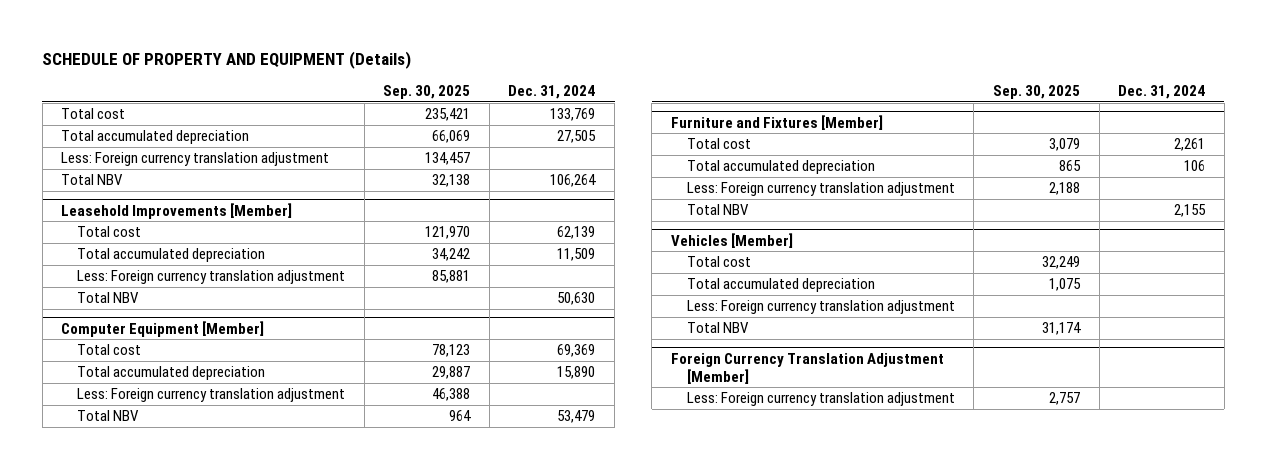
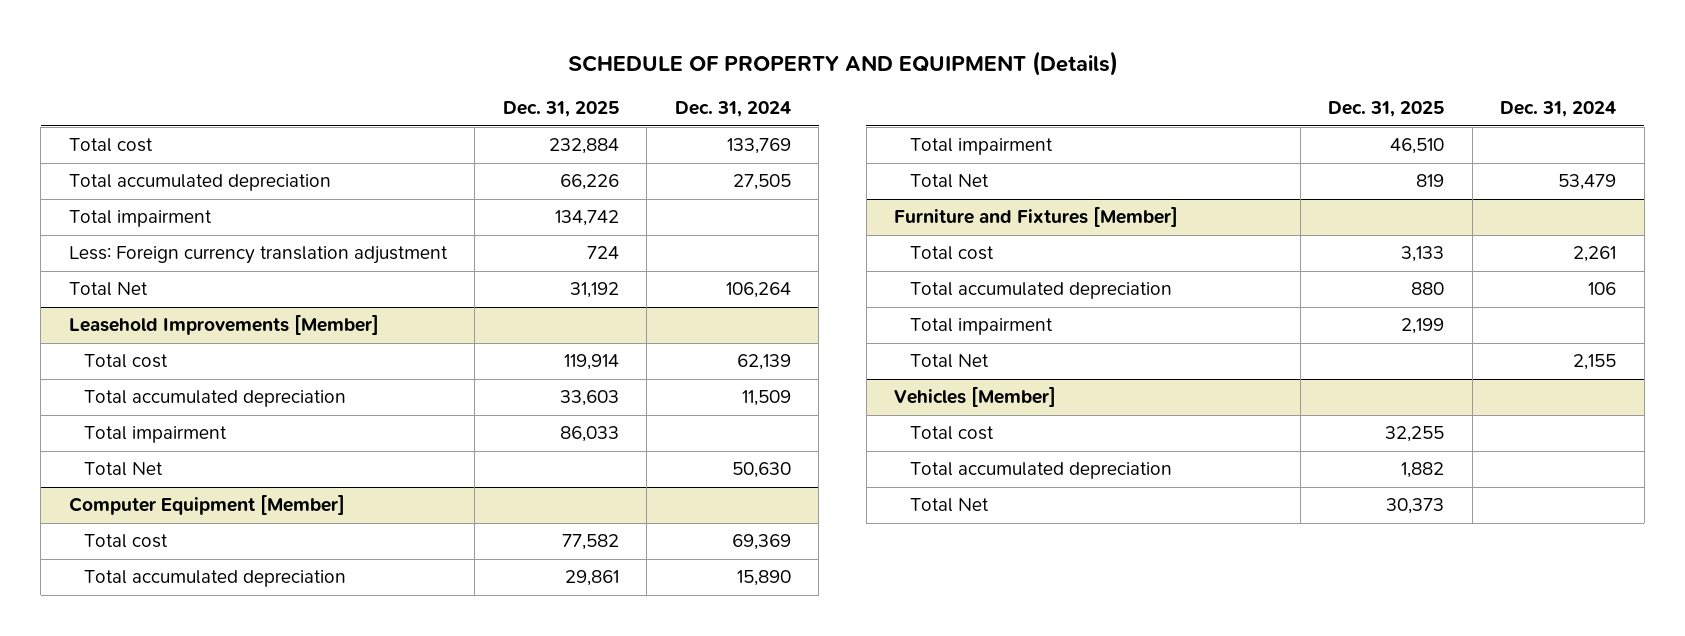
[383,85,471,100] Sep. 30, 2025 -> none
none -> [502,101,619,118] Dec. 31, 2025
none -> [68,210,212,228] Total impairment
[61,174,124,186] Total NBV -> [68,282,148,297] Total Net
[77,270,346,285] Less: Foreign currency translation adjustment -> [84,426,228,444] Total impairment
[77,292,140,304] Total NBV -> [84,462,164,477] Total Net
[77,388,346,403] Less: Foreign currency translation adjustment -> [909,138,1053,156] Total impairment
[77,410,140,422] Total NBV -> [909,174,989,189] Total Net
[686,182,955,197] Less: Foreign currency translation adjustment -> [909,318,1053,336] Total impairment
[686,204,749,216] Total NBV -> [909,354,989,369] Total Net
[686,300,955,315] Less: Foreign currency translation adjustment -> none
[670,352,944,384] Foreign Currency Translation Adjustment [Member] -> none
[686,392,955,407] Less: Foreign currency translation adjustment -> none
[686,322,749,334] Total NBV -> [909,498,989,513] Total Net

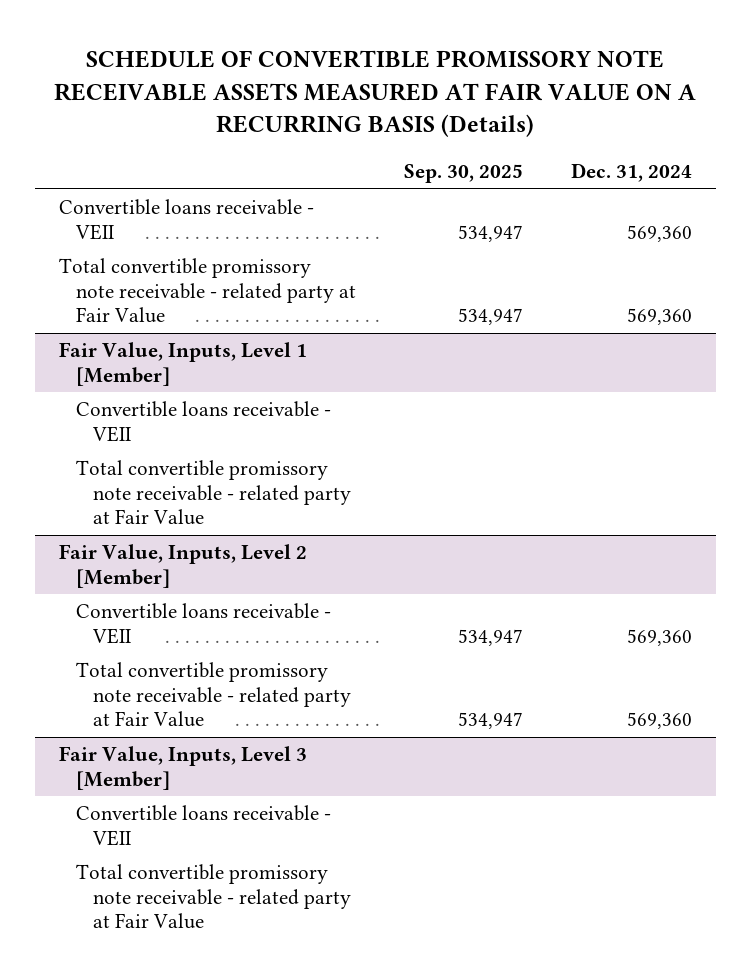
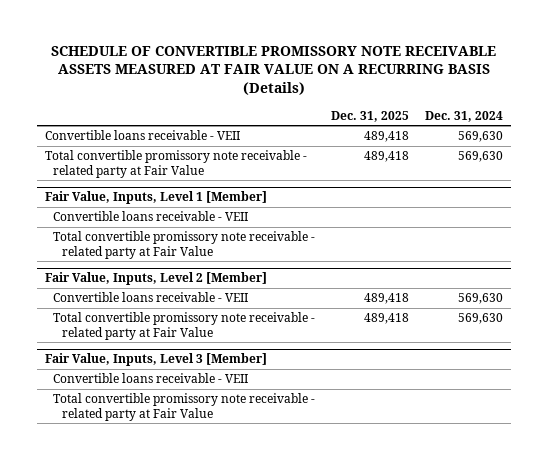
[403,163,523,183] Sep. 30, 2025 -> none
none -> [331,110,410,122] Dec. 31, 2025
[626,224,692,242] 569,360 -> [458,131,504,143] 569,630
[626,307,692,325] 569,360 -> [458,151,504,163] 569,630
[626,628,692,646] 569,360 -> [458,293,504,305] 569,630
[626,711,692,729] 569,360 -> [458,313,504,325] 569,630

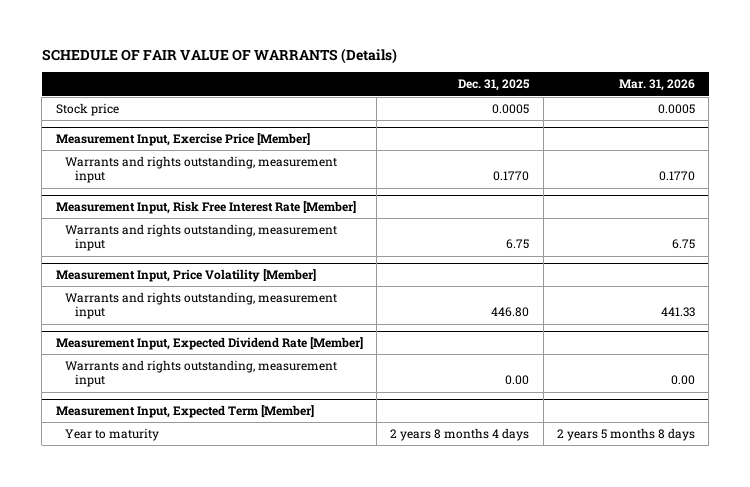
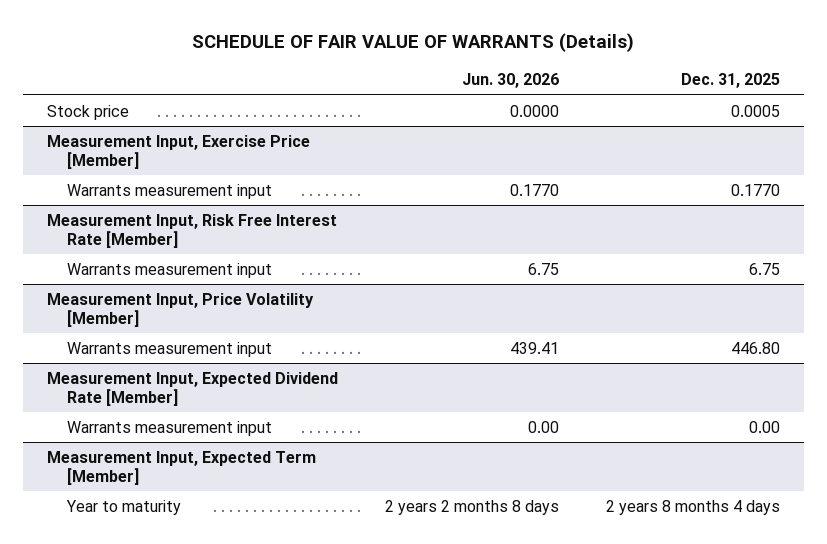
[618,79,695,92] Mar. 31, 2026 -> none
none -> [461,73,559,89] Jun. 30, 2026
[65,156,338,184] Warrants and rights outstanding, measurement input -> [66,183,272,199] Warrants measurement input
[65,224,338,252] Warrants and rights outstanding, measurement input -> [66,262,272,278] Warrants measurement input
[65,292,338,320] Warrants and rights outstanding, measurement input -> [66,341,272,357] Warrants measurement input
[65,360,338,388] Warrants and rights outstanding, measurement input -> [66,420,272,436] Warrants measurement input

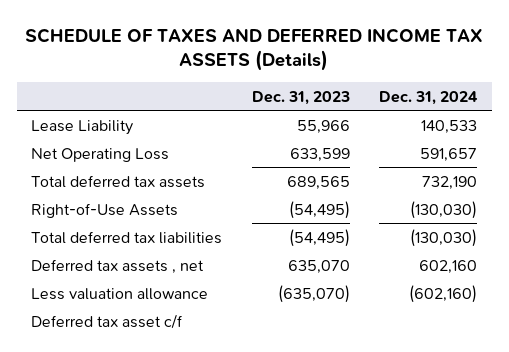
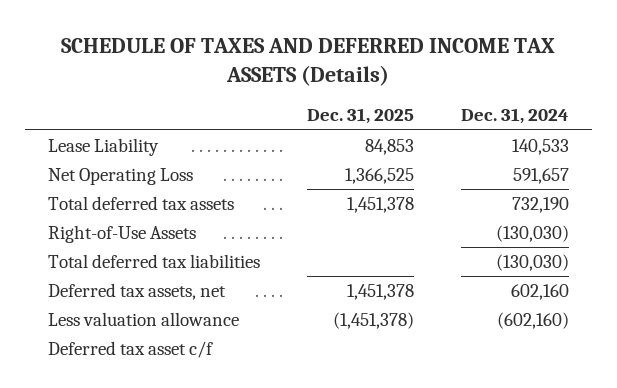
[251,90,350,105] Dec. 31, 2023 -> none
none -> [306,108,414,125] Dec. 31, 2025
[31,258,205,274] Deferred tax assets , net -> [48,282,227,300] Deferred tax assets, net

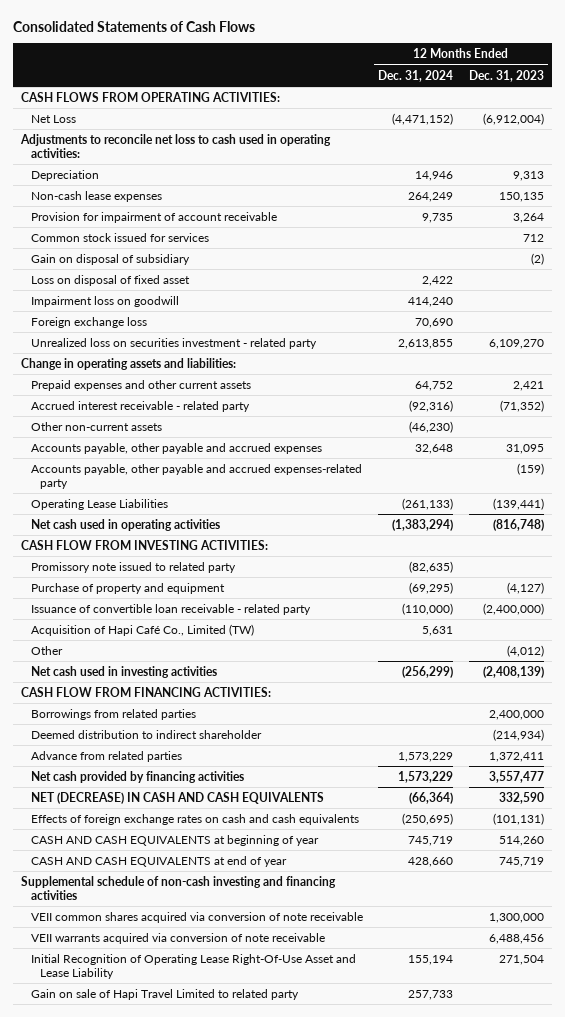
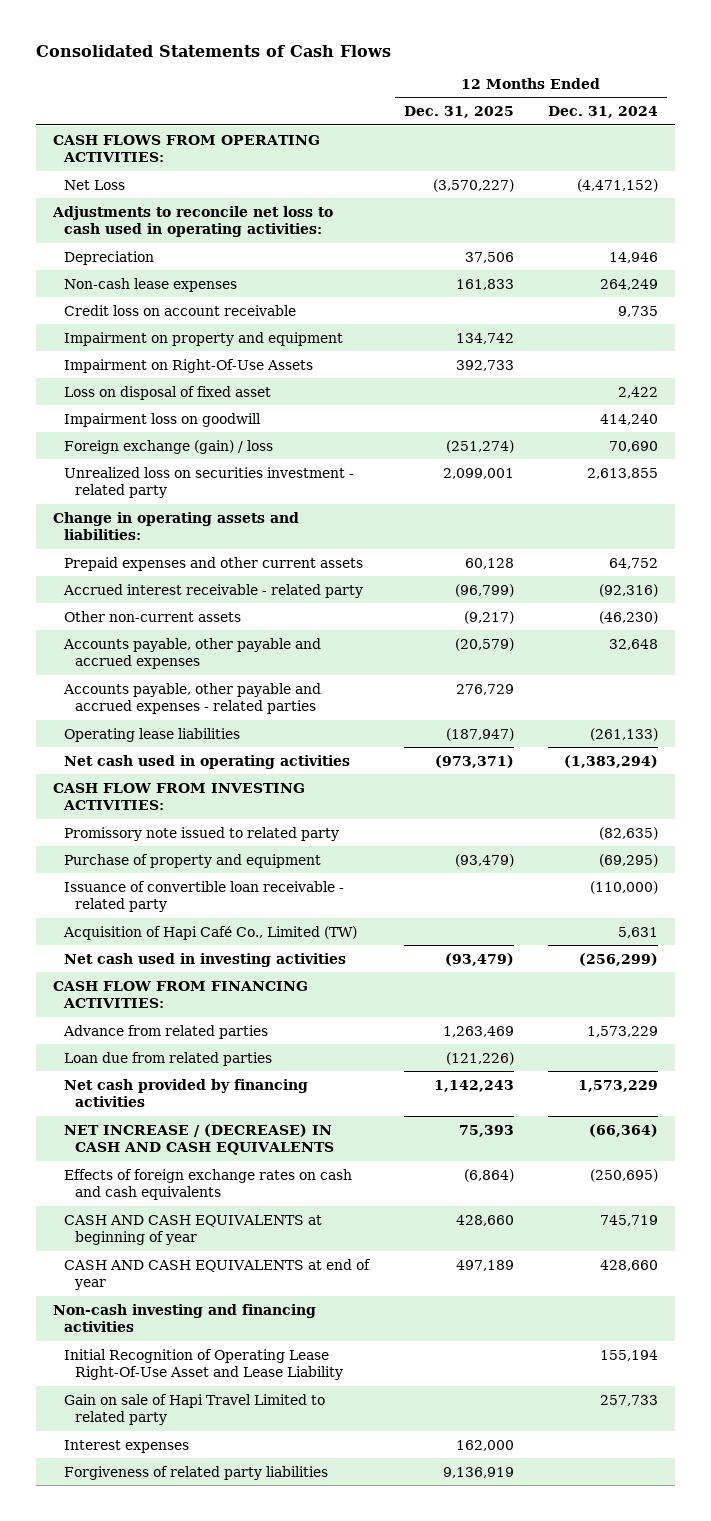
[468,69,544,82] Dec. 31, 2023 -> none
none -> [403,106,514,119] Dec. 31, 2025
[30,232,209,242] Common stock issued for services -> none
[30,253,190,265] Gain on disposal of subsidiary -> none
[30,211,277,223] Provision for impairment of account receivable -> [64,304,297,316] Credit loss on account receivable
none -> [64,331,344,346] Impairment on property and equipment
none -> [64,358,314,373] Impairment on Right-Of-Use Assets
[30,316,147,328] Foreign exchange loss -> [64,439,274,454] Foreign exchange (gain) / loss
[30,463,362,490] Accounts payable, other payable and accrued expenses-related party -> [63,682,322,714] Accounts payable, other payable and accrued expenses - related parties
[30,498,168,510] Operating Lease Liabilities -> [64,727,241,742] Operating lease liabilities
[30,645,63,655] Other -> none
[30,708,196,720] Borrowings from related parties -> none
[30,729,262,739] Deemed distribution to indirect shareholder -> none
none -> [64,1051,273,1066] Loan due from related parties
[30,791,324,804] NET (DECREASE) IN CASH AND CASH EQUIVALENTS -> [64,1123,335,1155] NET INCREASE / (DECREASE) IN CASH AND CASH EQUIVALENTS
[30,911,363,923] VEII common shares acquired via conversion of note receivable -> none
[30,932,325,944] VEII warrants acquired via conversion of note receivable -> none
[21,875,337,901] Supplemental schedule of non-cash investing and financing activities -> [52,1303,316,1332] Non-cash investing and financing activities
none -> [64,1439,190,1453] Interest expenses
none -> [64,1465,329,1480] Forgiveness of related party liabilities

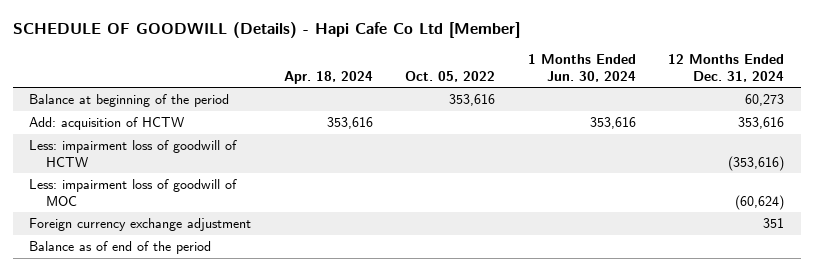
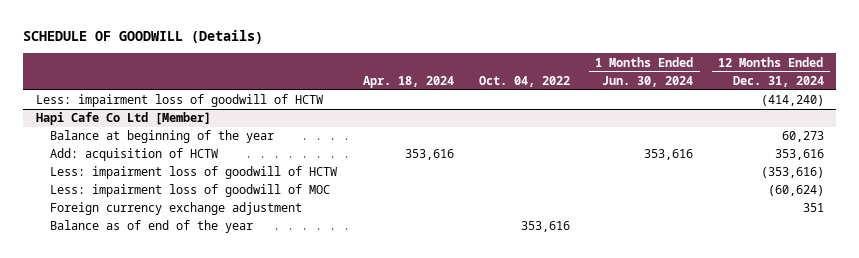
[12,22,520,39] SCHEDULE OF GOODWILL (Details) - Hapi Cafe Co Ltd [Member] -> [22,30,263,45] SCHEDULE OF GOODWILL (Details)
[405,70,496,82] Oct. 05, 2022 -> none
none -> [479,76,571,88] Oct. 04, 2022
none -> [35,94,323,108] Less: impairment loss of goodwill of HCTW
none -> [35,112,211,126] Hapi Cafe Co Ltd [Member]
[29,94,230,108] Balance at beginning of the period -> [50,130,275,144] Balance at beginning of the year
[29,241,212,255] Balance as of end of the period -> [50,220,254,234] Balance as of end of the year

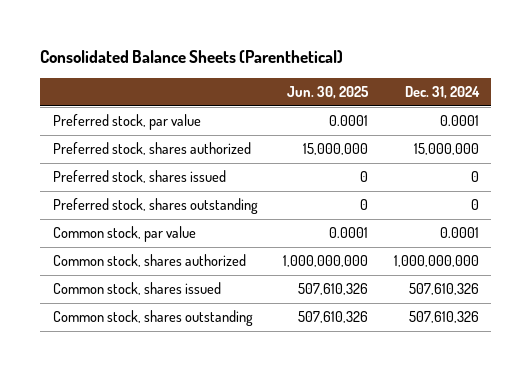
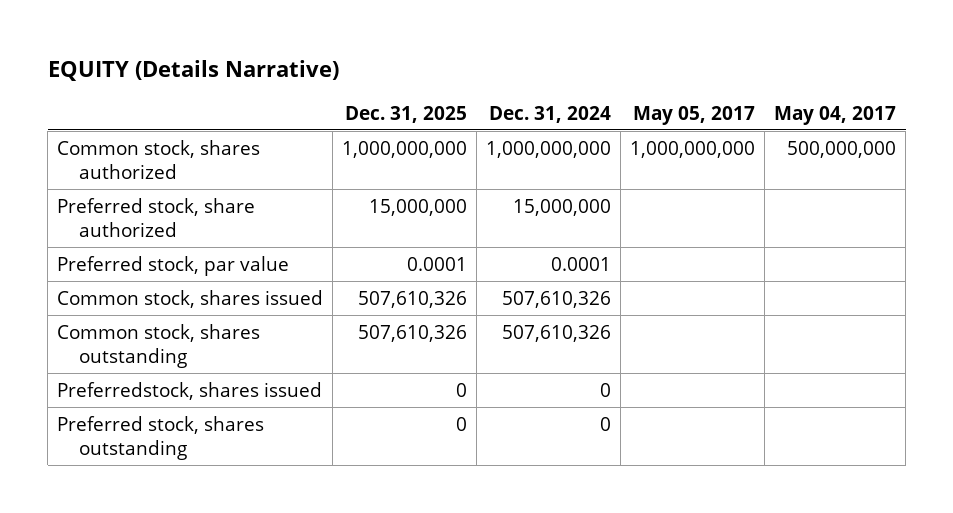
[40,49,344,63] Consolidated Balance Sheets (Parenthetical) -> [47,60,339,82] EQUITY (Details Narrative)
[287,85,370,99] Jun. 30, 2025 -> none
none -> [345,105,468,123] Dec. 31, 2025
none -> [633,105,756,125] May 05, 2017
none -> [774,105,897,125] May 04, 2017
[53,142,252,156] Preferred stock, shares authorized -> none
[53,170,227,184] Preferred stock, shares issued -> none
[53,226,197,243] Common stock, par value -> none
none -> [57,197,256,238] Preferred stock, share authorized
[53,114,202,131] Preferred stock, par value -> [57,255,290,276] Preferred stock, par value
none -> [57,381,323,400] Preferredstock, shares issued
[53,198,259,215] Preferred stock, shares outstanding -> [57,415,265,461] Preferred stock, shares outstanding

